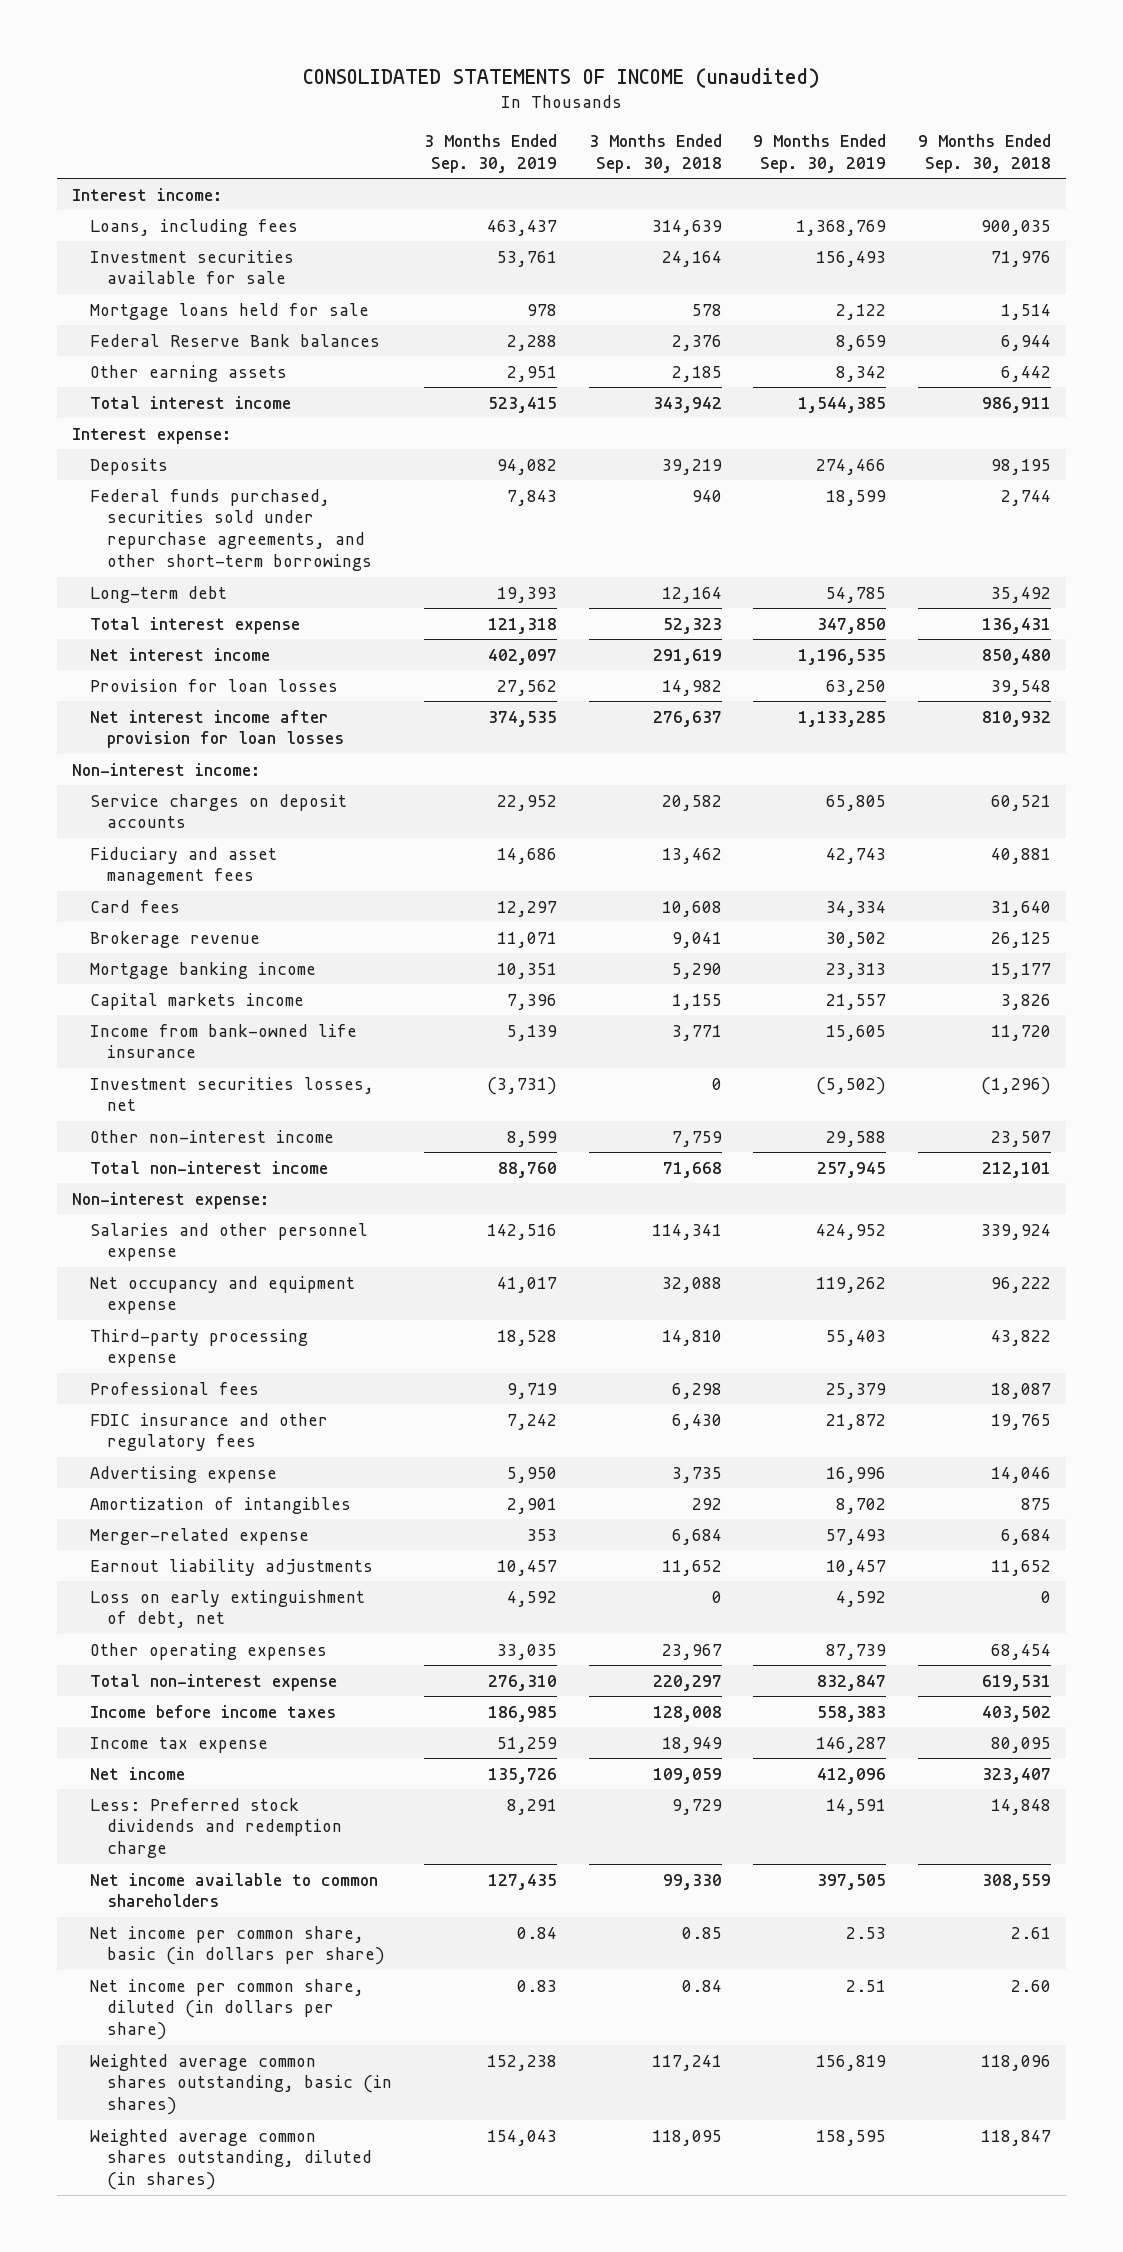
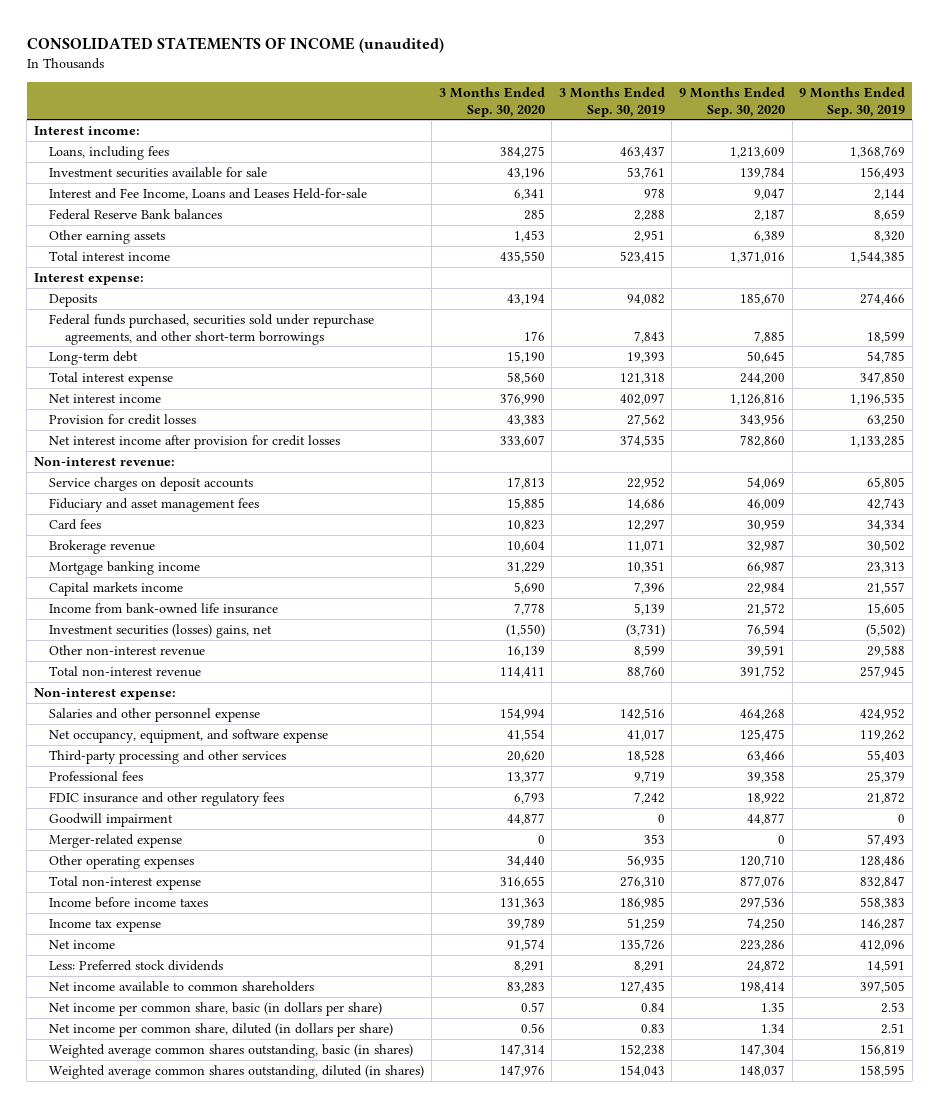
[588,134,722,174] 3 Months Ended Sep. 30, 2018 -> none
[917,134,1051,174] 9 Months Ended Sep. 30, 2018 -> none
none -> [438,86,545,117] 3 Months Ended Sep. 30, 2020
none -> [679,86,786,117] 9 Months Ended Sep. 30, 2020
[89,302,369,320] Mortgage loans held for sale -> none
none -> [49,187,368,200] Interest and Fee Income, Loans and Leases Held-for-sale
[836,365,887,382] 8,342 -> [874,230,906,242] 8,320
[89,678,338,692] Provision for loan losses -> [49,413,197,425] Provision for credit losses
[89,709,345,749] Net interest income after provision for loan losses -> [49,434,341,449] Net interest income after provision for credit losses
[72,762,261,776] Non-interest income: -> [33,456,175,466] Non-interest revenue:
[89,1076,374,1112] Investment securities losses, net -> [49,623,273,638] Investment securities (losses) gains, net
[89,1129,334,1143] Other non-interest income -> [49,644,206,656] Other non-interest revenue
[89,1160,328,1174] Total non-interest income -> [49,665,202,677] Total non-interest revenue
[89,1275,355,1315] Net occupancy and equipment expense -> [49,728,329,743] Net occupancy, equipment, and software expense
[89,1328,308,1368] Third-party processing expense -> [49,749,287,764] Third-party processing and other services
[89,1465,277,1483] Advertising expense -> none
[89,1496,351,1514] Amortization of intangibles -> none
none -> [49,812,174,827] Goodwill impairment
[89,1558,373,1576] Earnout liability adjustments -> none
[89,1589,365,1629] Loss on early extinguishment of debt, net -> none
[496,1643,557,1660] 33,035 -> [626,854,665,867] 56,935
[826,1643,887,1660] 87,739 -> [860,855,906,867] 128,486
[89,1797,343,1859] Less: Preferred stock dividends and redemption charge -> [49,959,224,971] Less: Preferred stock dividends

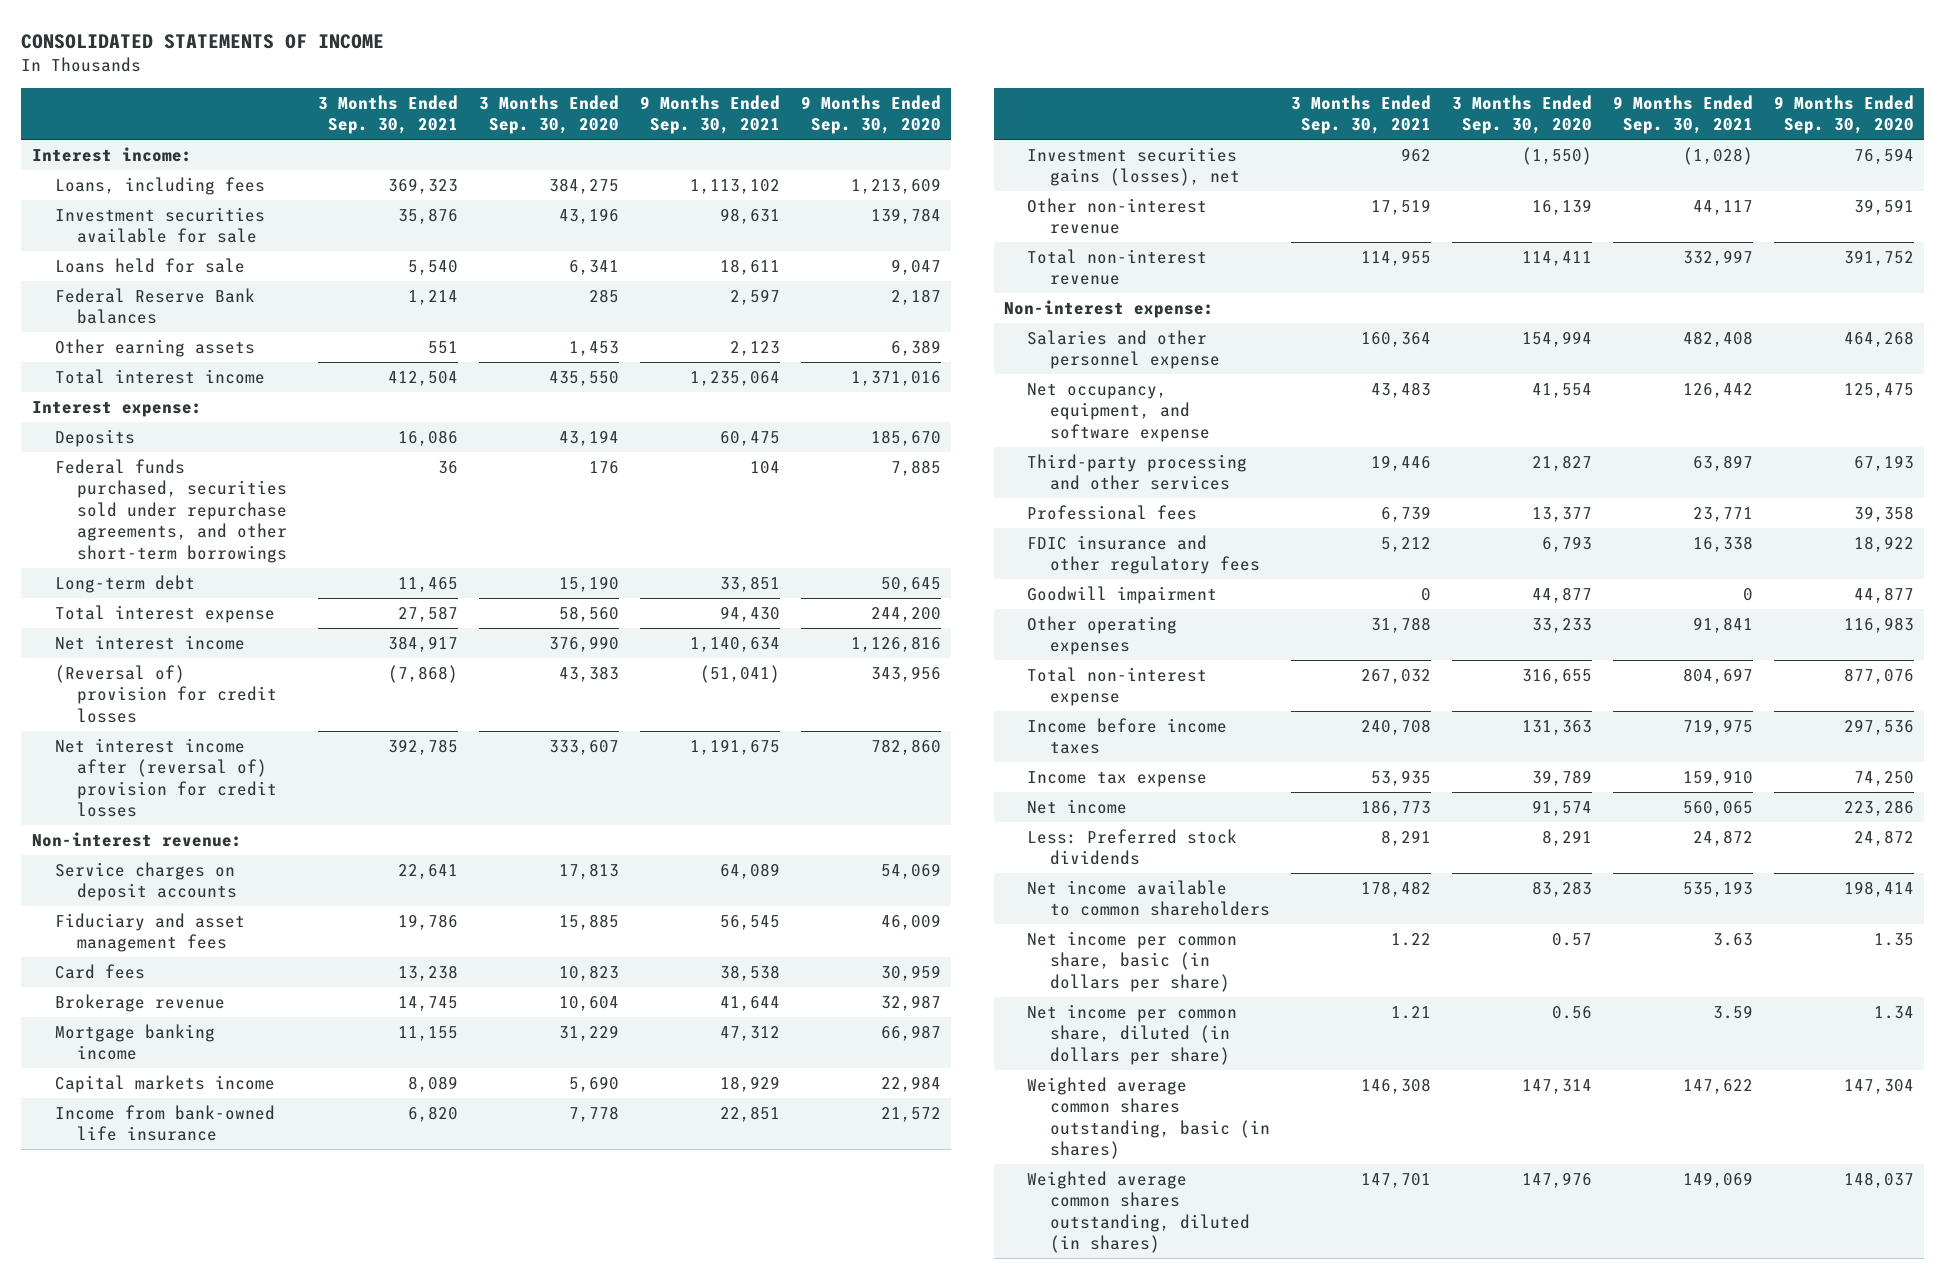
[26,36,444,53] CONSOLIDATED STATEMENTS OF INCOME (unaudited) -> [21,33,385,49] CONSOLIDATED STATEMENTS OF INCOME
[558,86,665,117] 3 Months Ended Sep. 30, 2019 -> none
[799,86,906,117] 9 Months Ended Sep. 30, 2019 -> none
none -> [318,94,459,135] 3 Months Ended Sep. 30, 2021
none -> [639,94,780,135] 9 Months Ended Sep. 30, 2021
[49,187,368,200] Interest and Fee Income, Loans and Leases Held-for-sale -> [54,257,245,273] Loans held for sale
[49,413,197,425] Provision for credit losses -> [54,664,278,723] (Reversal of) provision for credit losses
[49,434,341,449] Net interest income after provision for credit losses -> [54,737,278,818] Net interest income after (reversal of) provision for credit losses
[49,623,273,638] Investment securities (losses) gains, net -> [1027,146,1240,187] Investment securities gains (losses), net
[506,750,545,762] 20,620 -> [1531,454,1592,471] 21,827
[747,750,786,762] 63,466 -> [1853,454,1914,471] 67,193
[49,833,183,848] Merger-related expense -> none
[506,855,545,867] 34,440 -> [1531,617,1592,633] 33,233
[740,854,786,867] 120,710 -> [1843,616,1914,633] 116,983

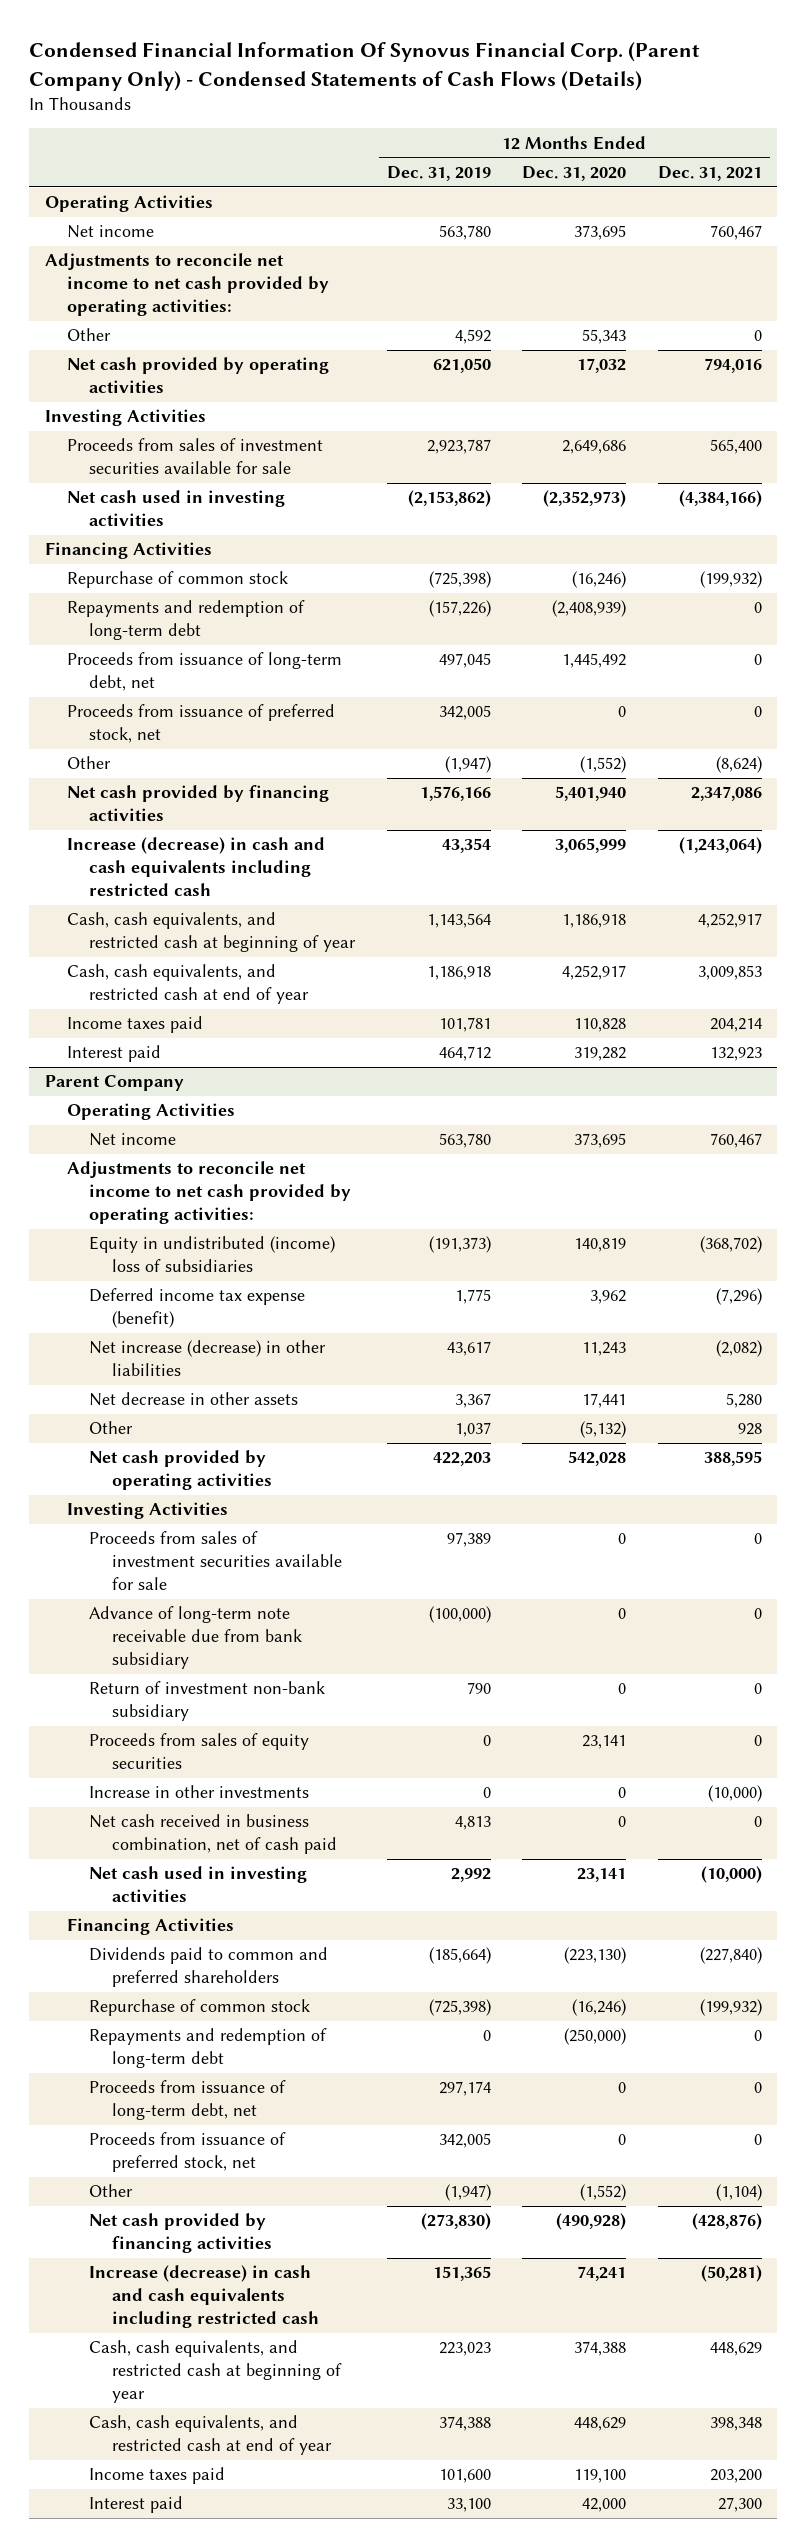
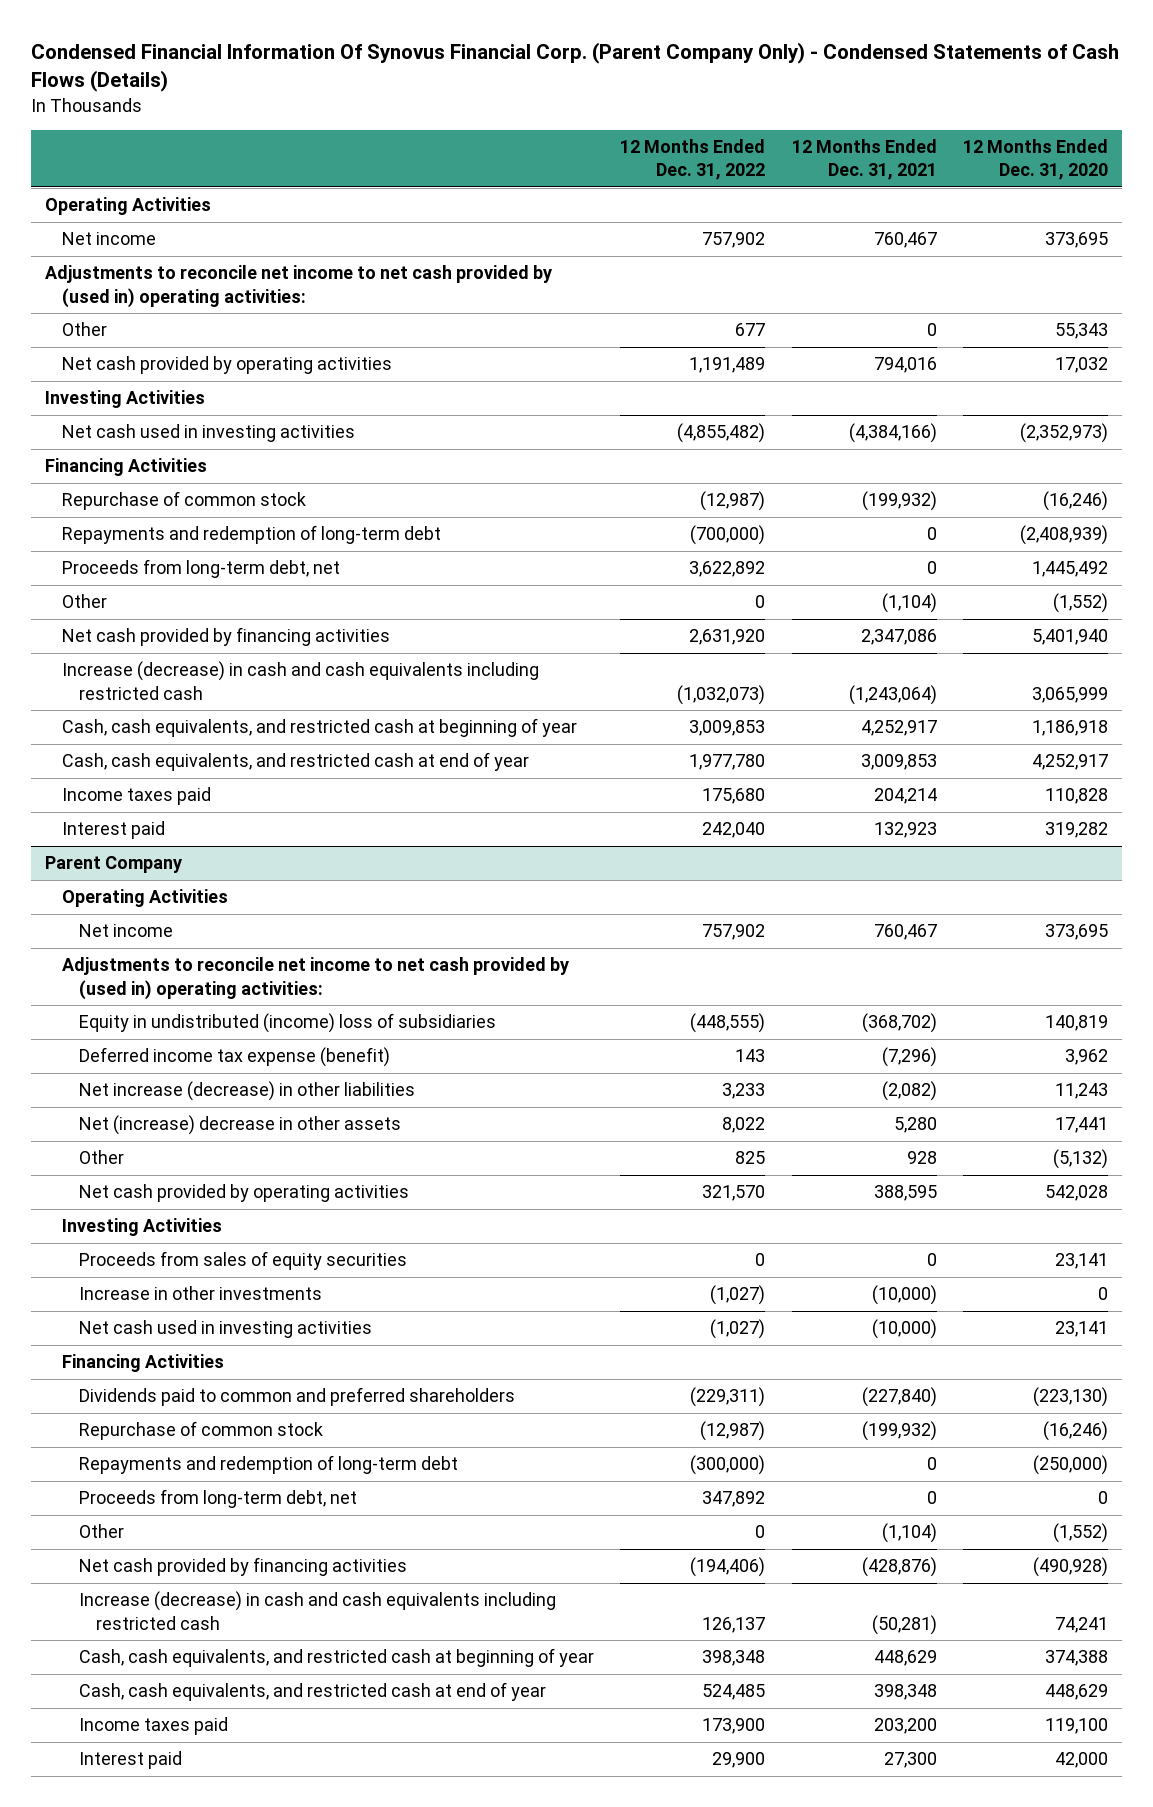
[386,165,491,181] Dec. 31, 2019 -> none
none -> [620,138,766,181] 12 Months Ended Dec. 31, 2022
[44,253,330,316] Adjustments to reconcile net income to net cash provided by operating activities: -> [44,265,552,308] Adjustments to reconcile net income to net cash provided by (used in) operating activities:
[67,438,324,475] Proceeds from sales of investment securities available for sale -> none
[67,704,336,744] Proceeds from issuance of preferred stock, net -> none
[67,652,343,692] Proceeds from issuance of long-term debt, net -> [61,559,340,579] Proceeds from long-term debt, net
[715,756,762,774] (8,624) -> [881,593,937,614] (1,104)
[67,1161,352,1224] Adjustments to reconcile net income to net cash provided by operating activities: -> [61,957,569,1000] Adjustments to reconcile net income to net cash provided by (used in) operating activities:
[89,1392,299,1407] Net decrease in other assets -> [78,1115,401,1136] Net (increase) decrease in other assets
[89,1531,342,1590] Proceeds from sales of investment securities available for sale -> none
[89,1606,302,1669] Advance of long-term note receivable due from bank subsidiary -> none
[89,1681,326,1722] Return of investment non-bank subsidiary -> none
[89,1814,337,1855] Net cash received in business combination, net of cash paid -> none
[89,2132,287,2173] Proceeds from issuance of preferred stock, net -> none
[89,2080,287,2121] Proceeds from issuance of long-term debt, net -> [78,1489,357,1509] Proceeds from long-term debt, net

